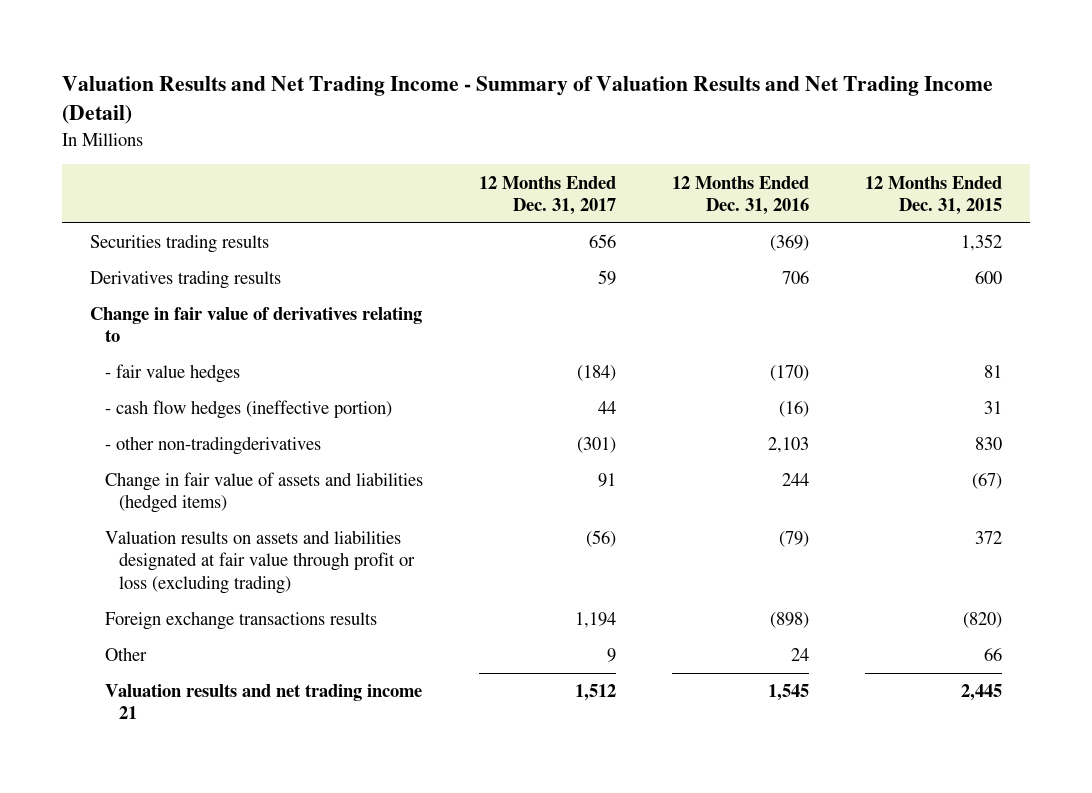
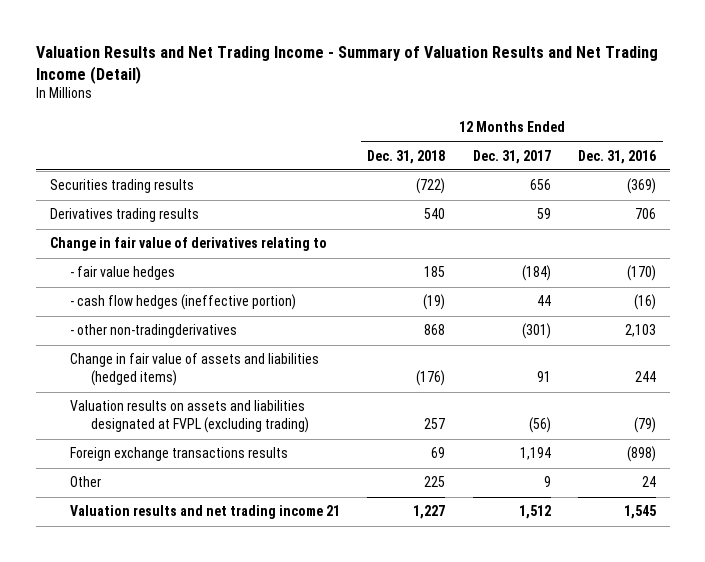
[864,175,1002,215] 12 Months Ended Dec. 31, 2015 -> none
none -> [367,149,446,164] Dec. 31, 2018
[104,530,416,594] Valuation results on assets and liabilities designated at fair value through profit or loss (excluding trading) -> [70,400,309,434] Valuation results on assets and liabilities designated at FVPL (excluding trading)

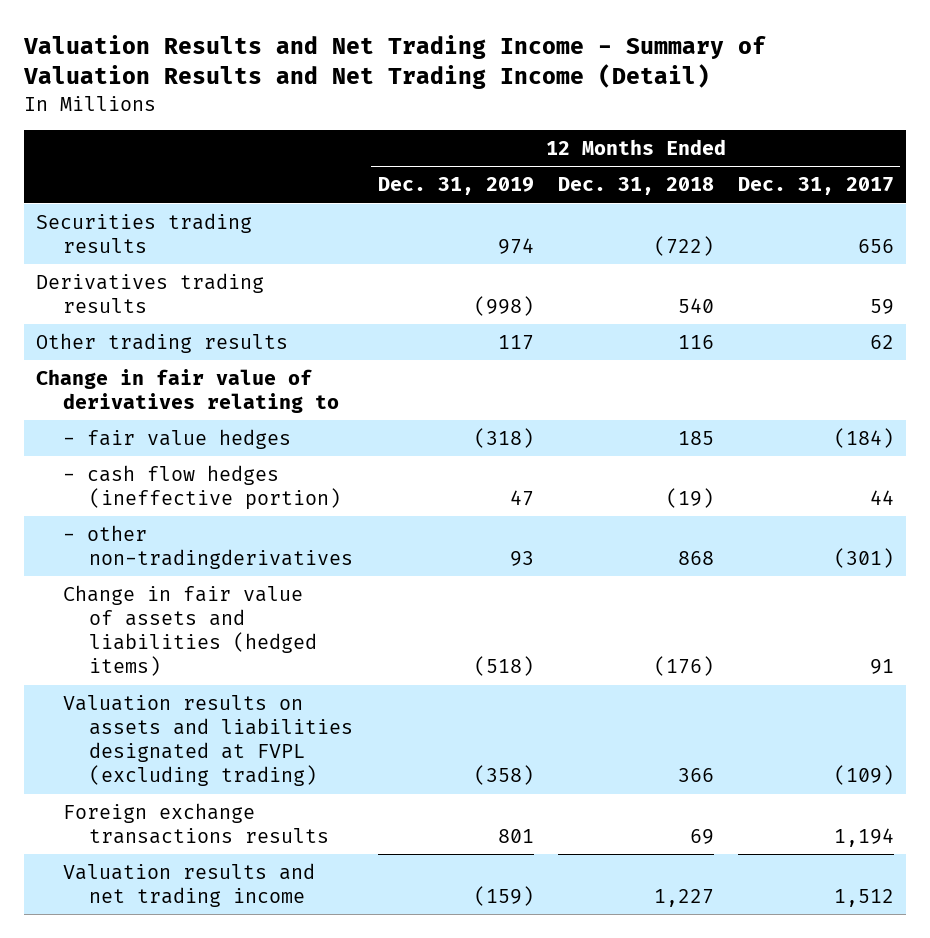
[577,149,656,164] Dec. 31, 2016 -> none
none -> [377,177,534,196] Dec. 31, 2019
none -> [35,332,288,353] Other trading results
[424,418,446,430] 257 -> [677,768,714,783] 366
[528,417,551,434] (56) -> [833,765,894,786] (109)
[70,476,102,488] Other -> none
[70,505,341,520] Valuation results and net trading income 21 -> [62,862,315,908] Valuation results and net trading income

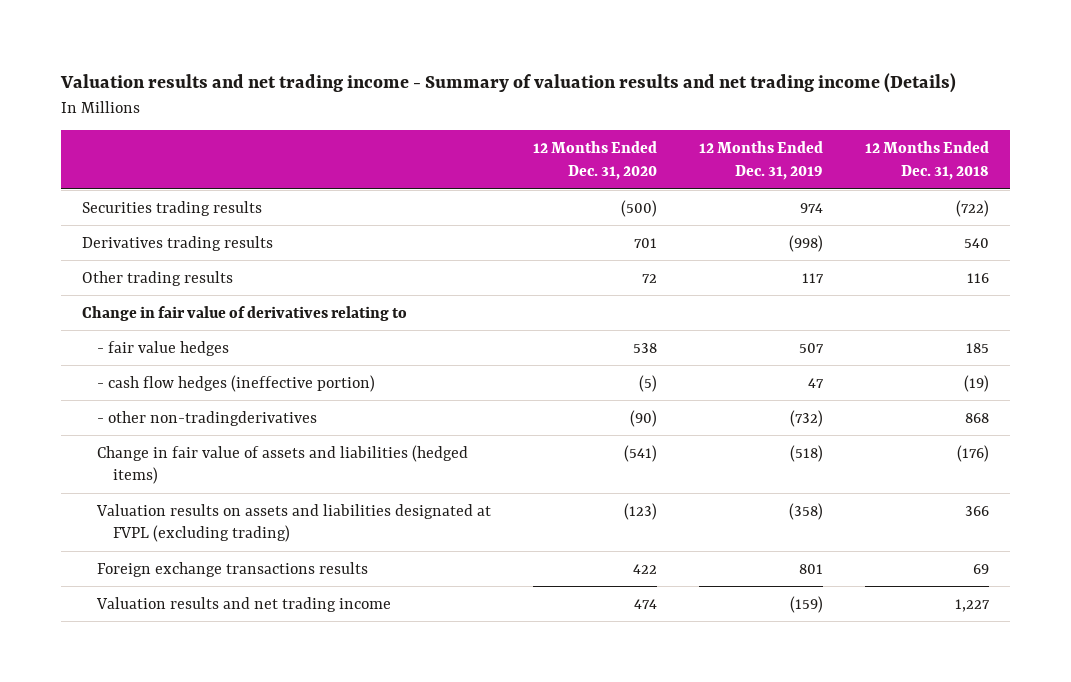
[22,35,766,90] Valuation Results and Net Trading Income - Summary of Valuation Results and Net Trading Income (Detail) -> [59,73,956,94] Valuation results and net trading income - Summary of valuation results and net trading income (Details)
[737,177,894,196] Dec. 31, 2017 -> none
none -> [533,141,658,180] 12 Months Ended Dec. 31, 2020
[473,427,534,448] (318) -> [799,342,825,353] 507
[509,551,534,567] 93 -> [790,409,824,427] (732)

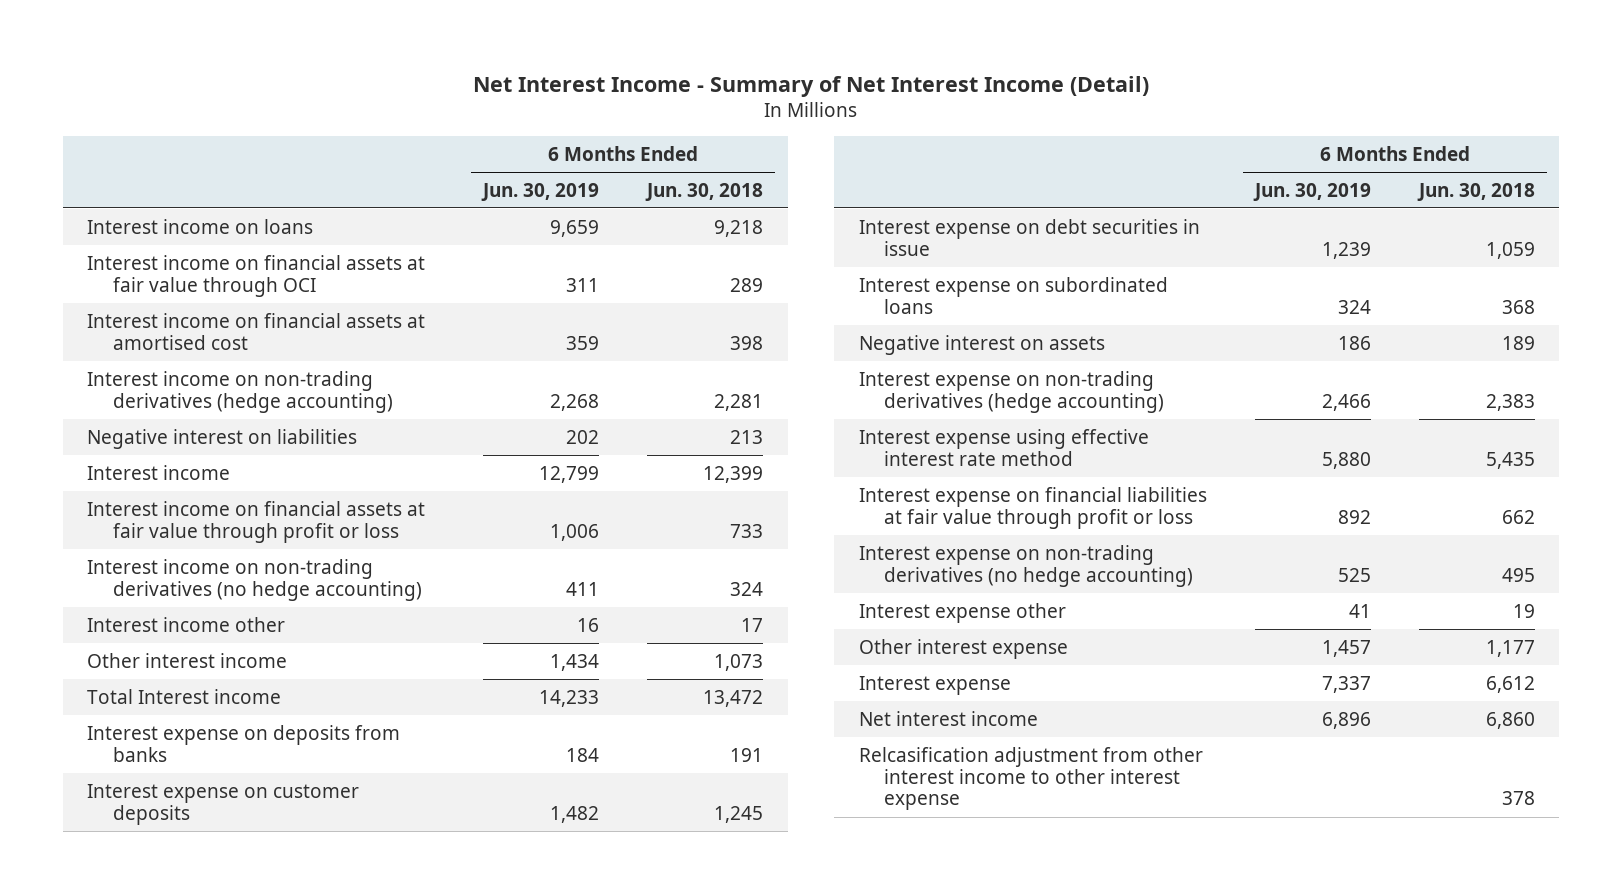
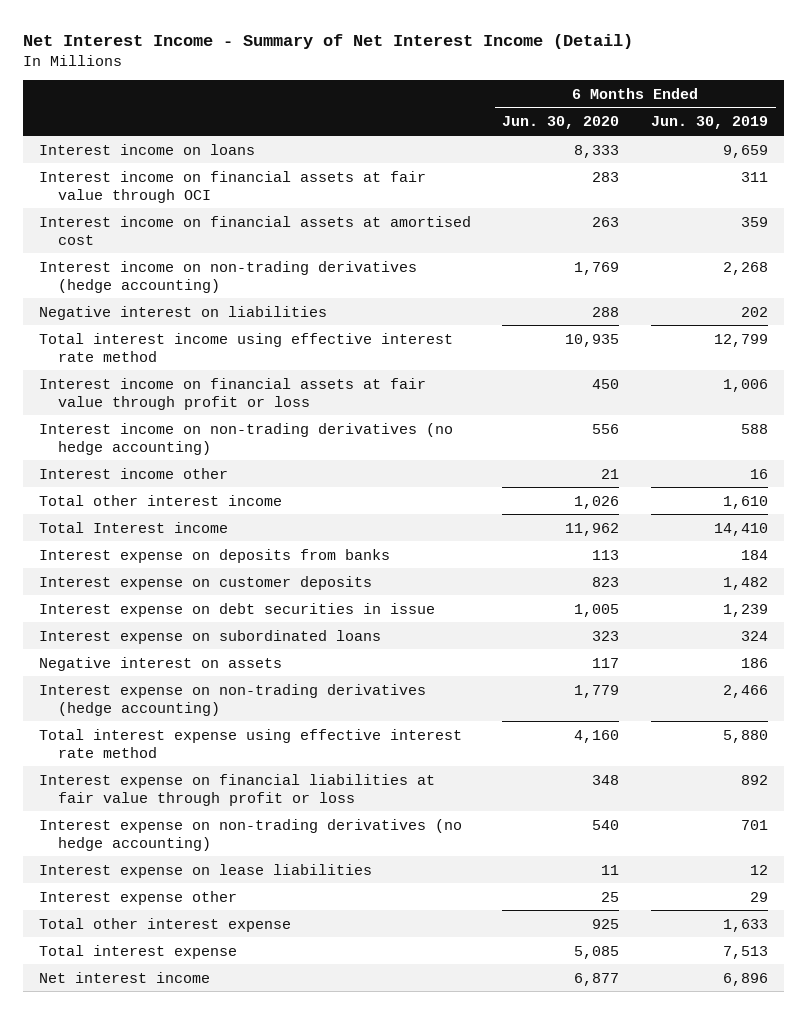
[645,182,764,201] Jun. 30, 2018 -> none
none -> [502,116,620,130] Jun. 30, 2020
[87,464,231,480] Interest income -> [38,332,453,362] Total interest income using effective interest rate method
[566,581,600,596] 411 -> [741,423,769,434] 588
[87,652,288,668] Other interest income -> [38,494,282,506] Total other interest income
[550,653,600,671] 1,434 -> [723,495,769,509] 1,610
[539,689,600,707] 14,233 -> [714,522,769,536] 14,410
[858,428,1149,466] Interest expense using effective interest rate method -> [38,728,462,758] Total interest expense using effective interest rate method
[1337,567,1371,582] 525 -> [741,819,769,830] 701
none -> [38,863,372,878] Interest expense on lease liabilities
[1348,603,1371,618] 41 -> [750,891,769,902] 29
[858,638,1068,659] Other interest expense -> [38,917,291,932] Total other interest expense
[1321,639,1371,657] 1,457 -> [723,918,769,932] 1,633
[858,675,1011,695] Interest expense -> [38,944,237,959] Total interest expense
[1321,675,1371,693] 7,337 -> [723,945,769,959] 7,513
[858,746,1203,811] Relcasification adjustment from other interest income to other interest expense -> none

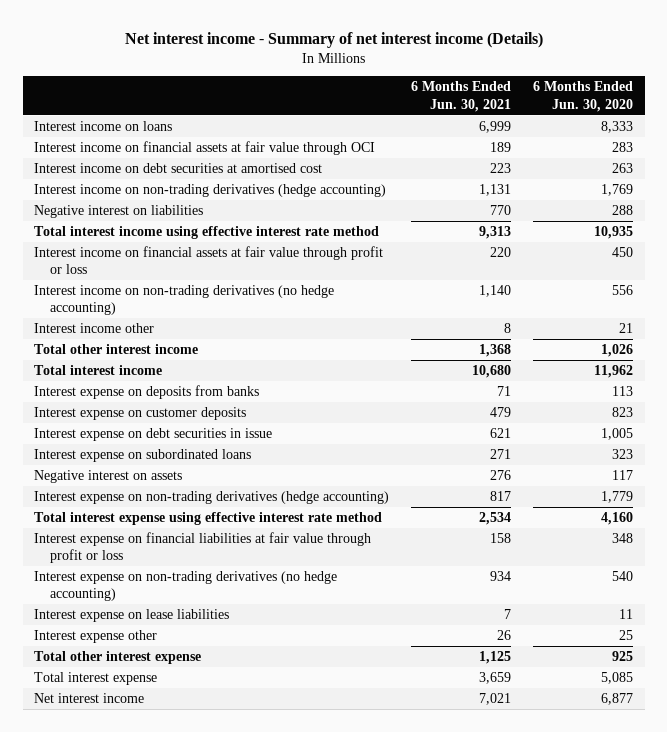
[22,33,633,49] Net Interest Income - Summary of Net Interest Income (Detail) -> [124,31,543,48] Net interest income - Summary of net interest income (Details)
[651,116,769,130] Jun. 30, 2019 -> none
none -> [411,81,512,112] 6 Months Ended Jun. 30, 2021
[38,215,471,245] Interest income on financial assets at amortised cost -> [33,162,322,173] Interest income on debt securities at amortised cost
[38,521,228,533] Total Interest income -> [33,364,162,375] Total interest income

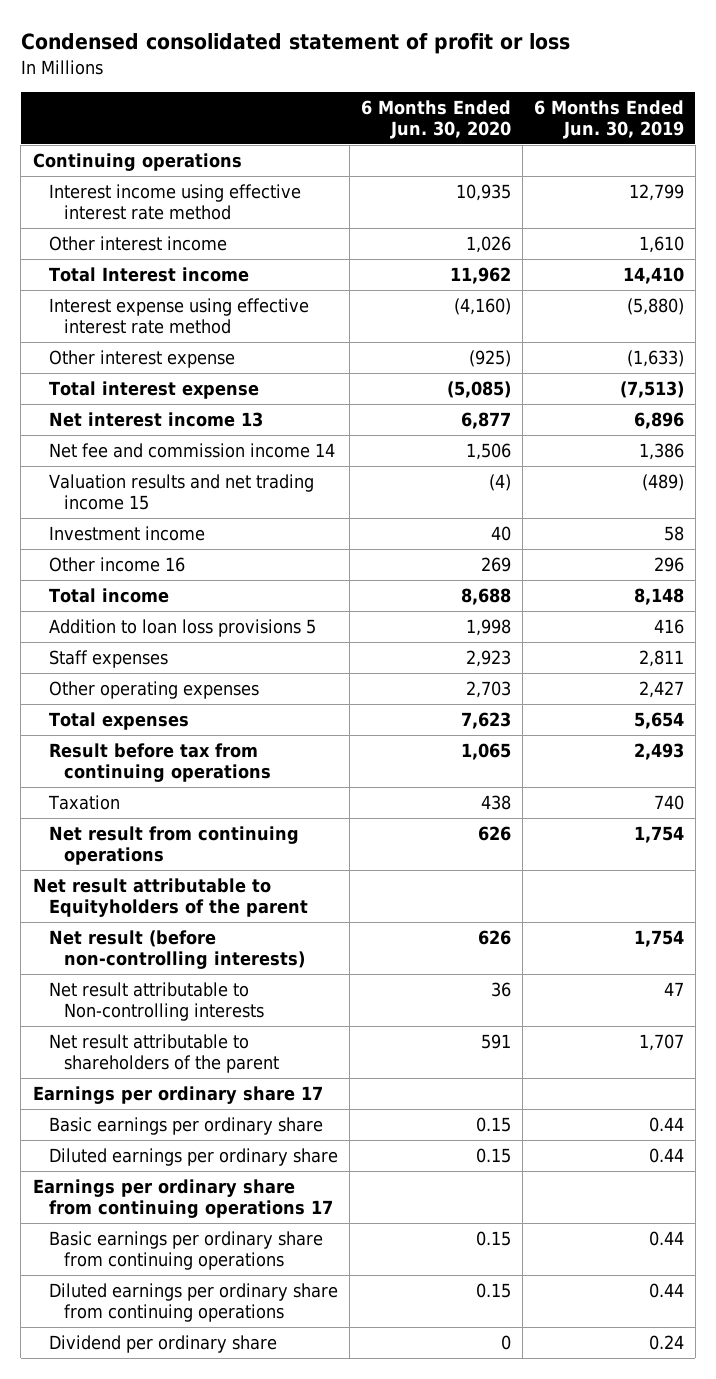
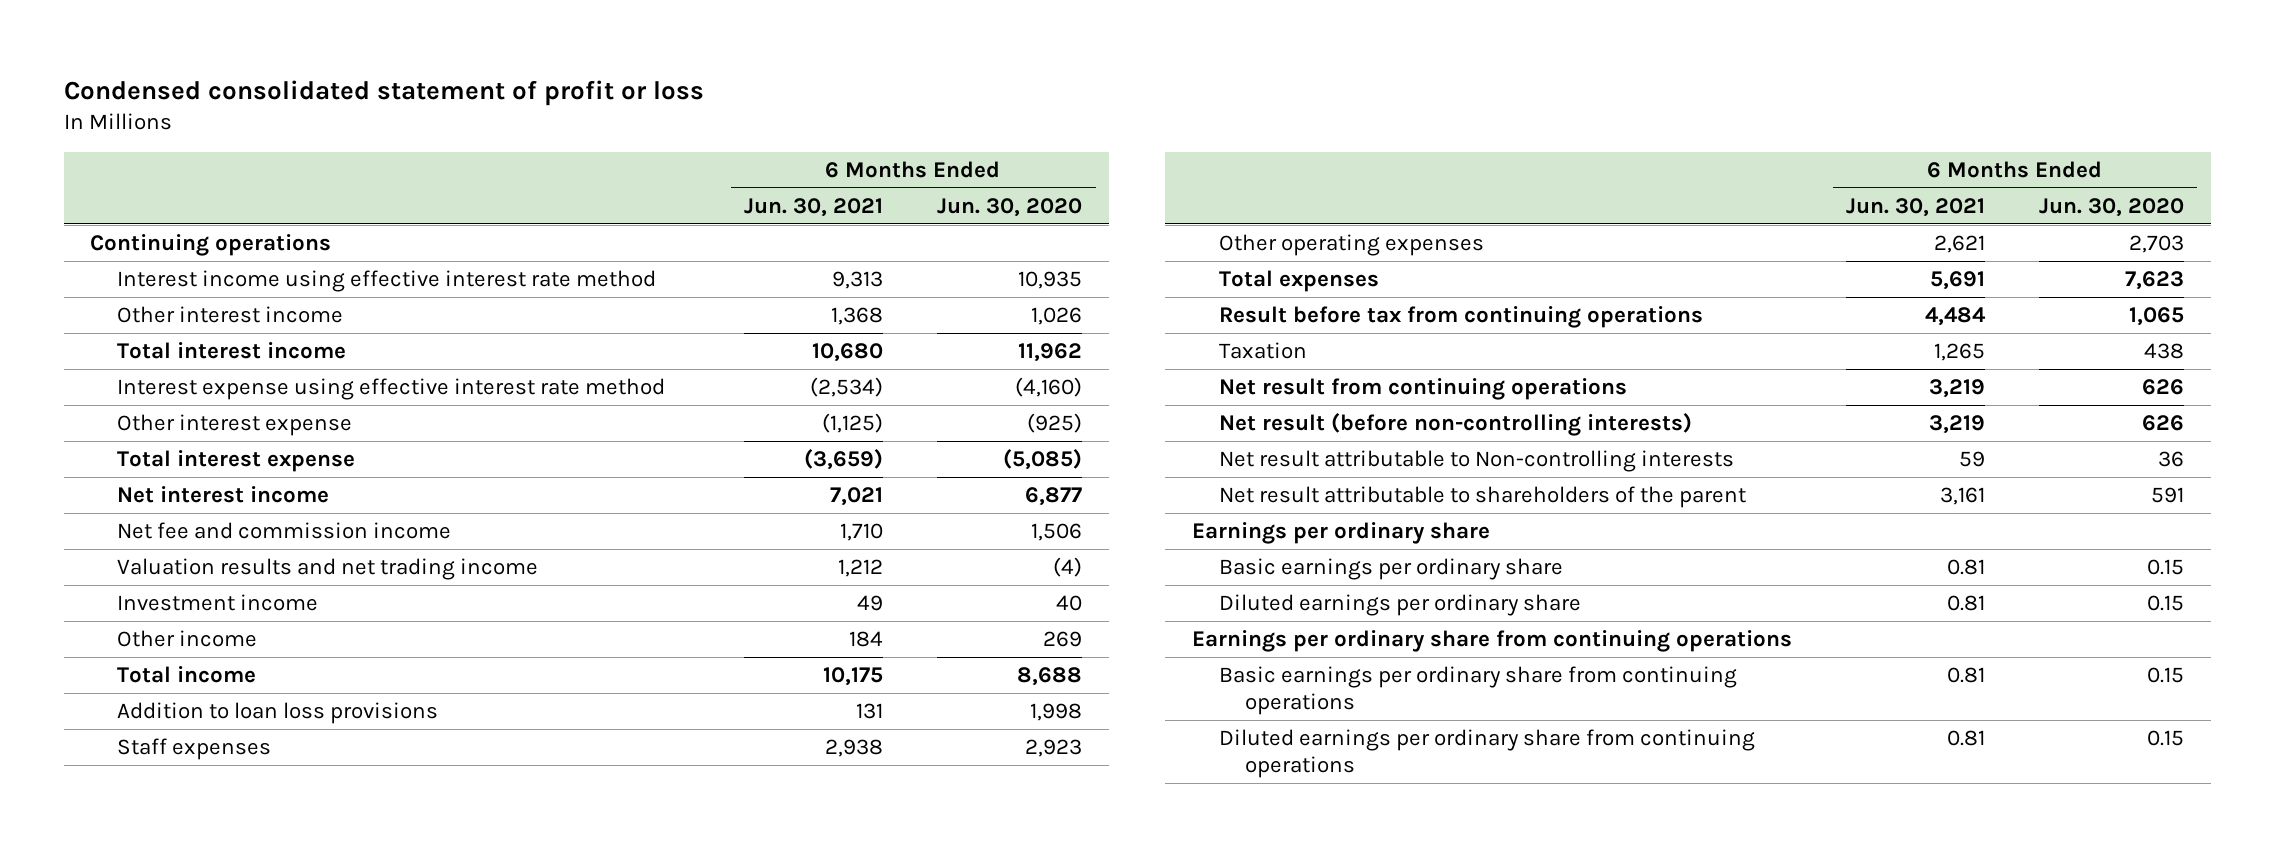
[533,99,684,139] 6 Months Ended Jun. 30, 2019 -> none
none -> [744,197,884,217] Jun. 30, 2021
[48,266,249,282] Total Interest income -> [116,342,346,360] Total interest income
[48,411,263,427] Net interest income 13 -> [116,486,329,504] Net interest income
[48,442,335,458] Net fee and commission income 14 -> [116,522,451,540] Net fee and commission income
[48,473,314,511] Valuation results and net trading income 15 -> [116,558,538,581] Valuation results and net trading income
[48,556,185,572] Other income 16 -> [116,630,257,648] Other income
[48,618,316,637] Addition to loan loss provisions 5 -> [116,702,438,725] Addition to loan loss provisions
[32,877,308,918] Net result attributable to Equityholders of the parent -> none
[32,1085,323,1104] Earnings per ordinary share 17 -> [1192,522,1491,545] Earnings per ordinary share
[32,1178,333,1219] Earnings per ordinary share from continuing operations 17 -> [1192,630,1793,653] Earnings per ordinary share from continuing operations
[48,1334,277,1353] Dividend per ordinary share -> none

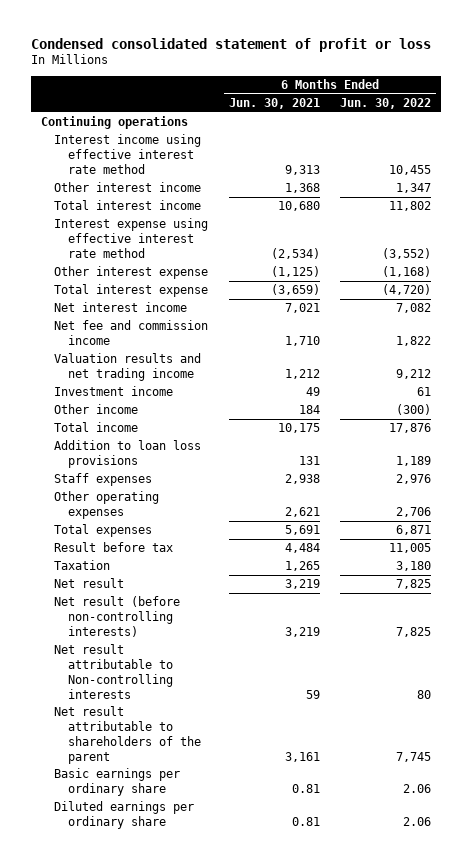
[937,197,1083,217] Jun. 30, 2020 -> none
none -> [339,97,431,109] Jun. 30, 2022
[1218,306,1703,329] Result before tax from continuing operations -> [54,542,174,553] Result before tax
[1218,378,1627,401] Net result from continuing operations -> [54,578,125,589] Net result
[1192,522,1491,545] Earnings per ordinary share -> none
[1192,630,1793,653] Earnings per ordinary share from continuing operations -> none
[1218,666,1737,716] Basic earnings per ordinary share from continuing operations -> none
[1218,729,1755,779] Diluted earnings per ordinary share from continuing operations -> none

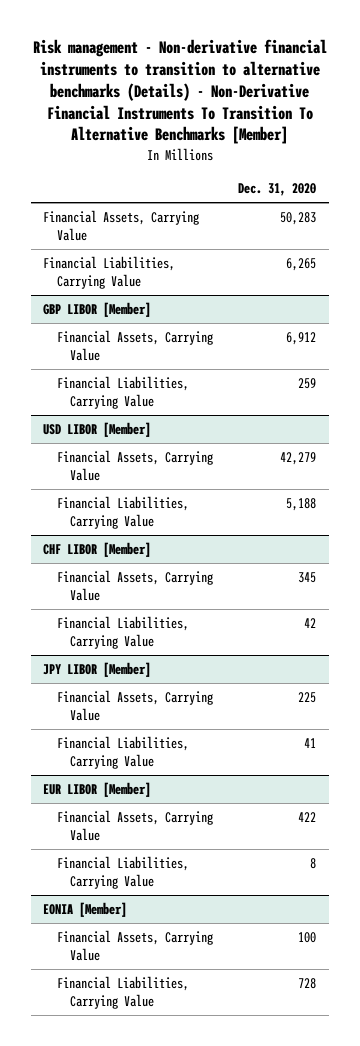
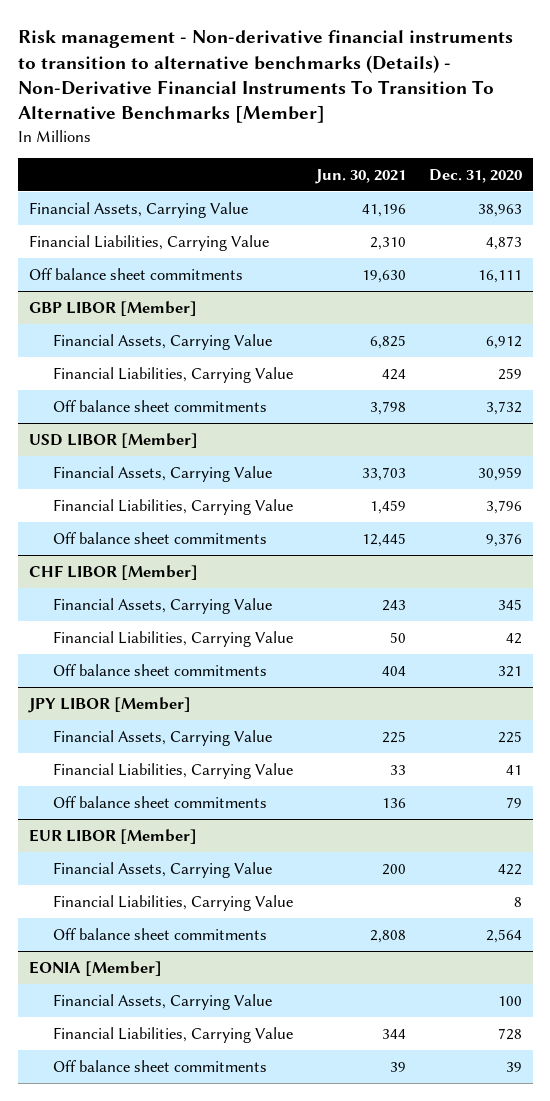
none -> [314,168,406,184] Jun. 30, 2021
[280,212,317,226] 50,283 -> [477,203,522,217] 38,963
[286,258,317,272] 6,265 -> [485,235,522,250] 4,873
none -> [28,267,243,280] Off balance sheet commitments
none -> [52,399,267,412] Off balance sheet commitments
[280,452,317,466] 42,279 -> [477,466,522,481] 30,959
[286,498,317,512] 5,188 -> [485,499,522,514] 3,796
none -> [52,531,267,544] Off balance sheet commitments
none -> [52,663,267,676] Off balance sheet commitments
none -> [52,795,267,808] Off balance sheet commitments
none -> [52,927,267,940] Off balance sheet commitments
none -> [52,1059,267,1072] Off balance sheet commitments

